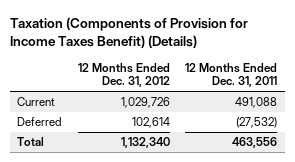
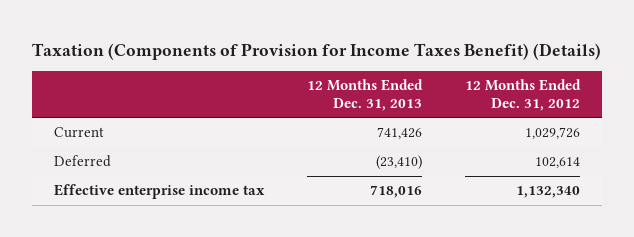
[185,62,278,88] 12 Months Ended Dec. 31, 2011 -> none
none -> [306,79,423,111] 12 Months Ended Dec. 31, 2013
[17,137,45,147] Total -> [53,184,265,200] Effective enterprise income tax

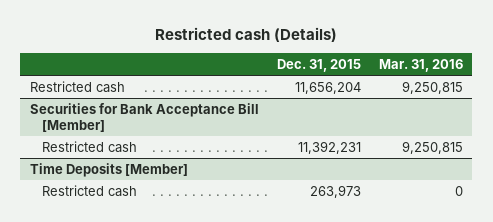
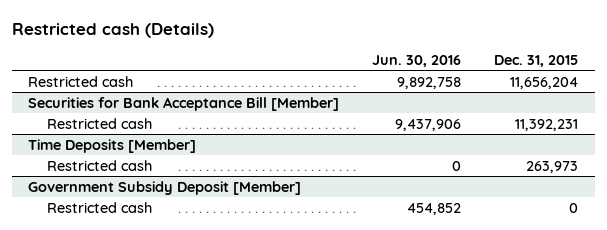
[378,59,463,73] Mar. 31, 2016 -> none
none -> [372,54,462,67] Jun. 30, 2016
none -> [28,180,302,195] Government Subsidy Deposit [Member]
none -> [46,201,152,213] Restricted cash

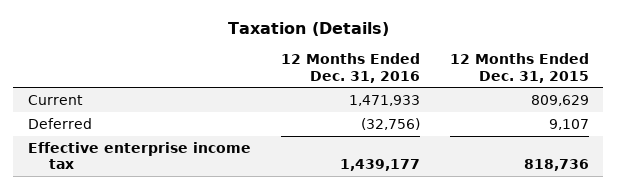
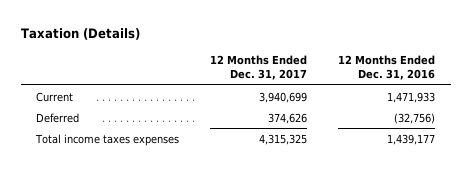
[449,53,589,83] 12 Months Ended Dec. 31, 2015 -> none
none -> [210,55,308,80] 12 Months Ended Dec. 31, 2017
[28,141,252,170] Effective enterprise income tax -> [35,133,180,146] Total income taxes expenses

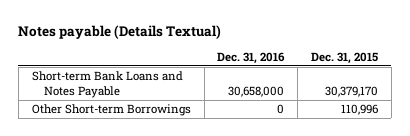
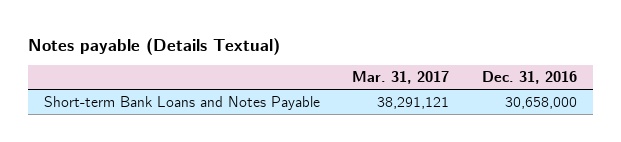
[311,52,379,65] Dec. 31, 2015 -> none
none -> [352,70,450,84] Mar. 31, 2017
[31,104,191,117] Other Short-term Borrowings -> none

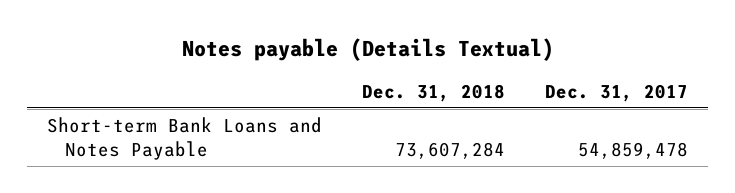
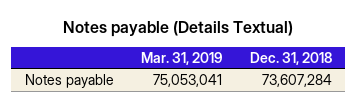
[544,83,688,102] Dec. 31, 2017 -> none
none -> [141,51,223,65] Mar. 31, 2019
[47,117,323,160] Short-term Bank Loans and Notes Payable -> [24,73,114,88] Notes payable

